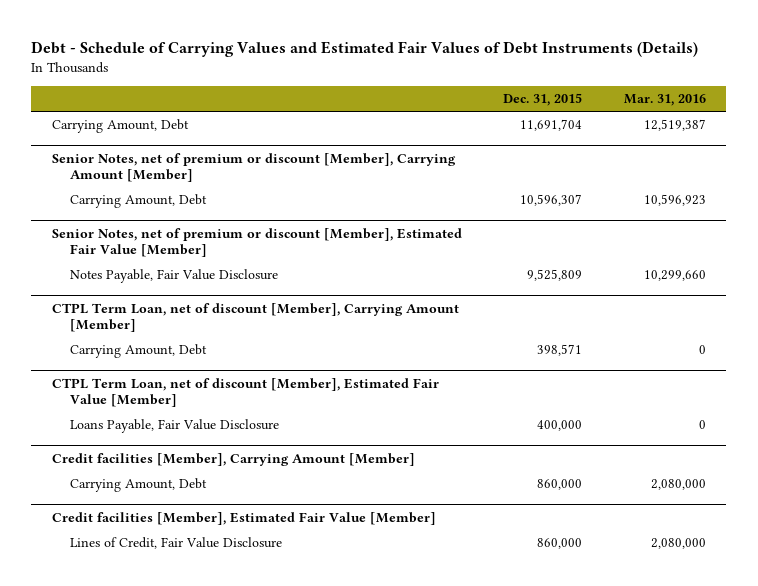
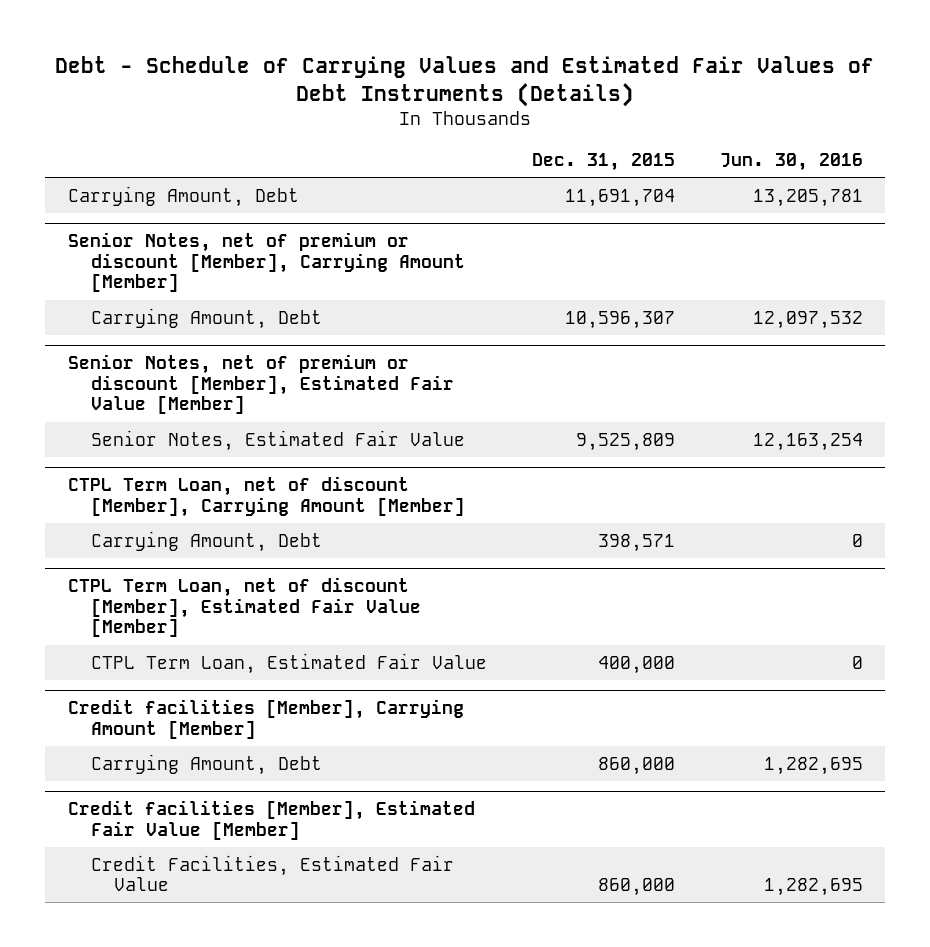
[623,94,706,107] Mar. 31, 2016 -> none
none -> [719,153,863,172] Jun. 30, 2016
[69,269,278,284] Notes Payable, Fair Value Disclosure -> [90,429,465,451] Senior Notes, Estimated Fair Value
[69,419,279,434] Loans Payable, Fair Value Disclosure -> [90,652,487,674] CTPL Term Loan, Estimated Fair Value
[69,537,282,550] Lines of Credit, Fair Value Disclosure -> [90,854,454,892] Credit Facilities, Estimated Fair Value

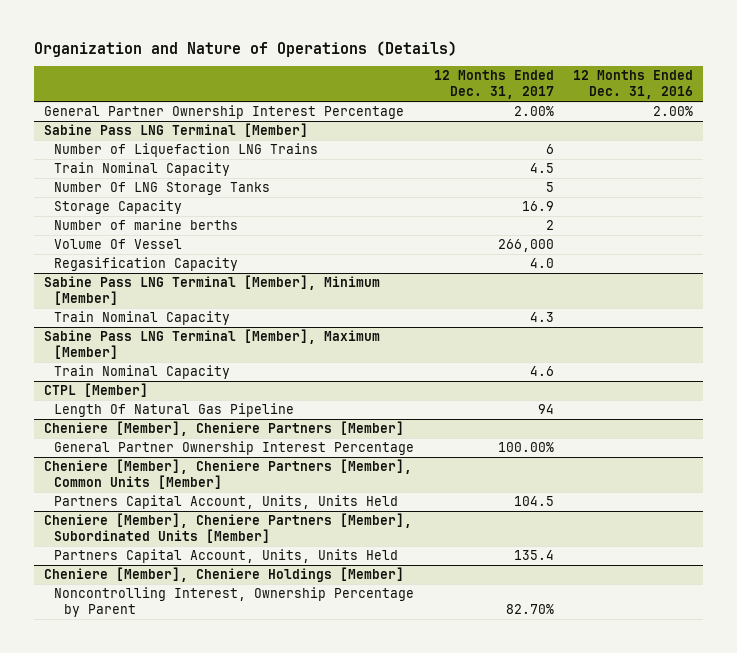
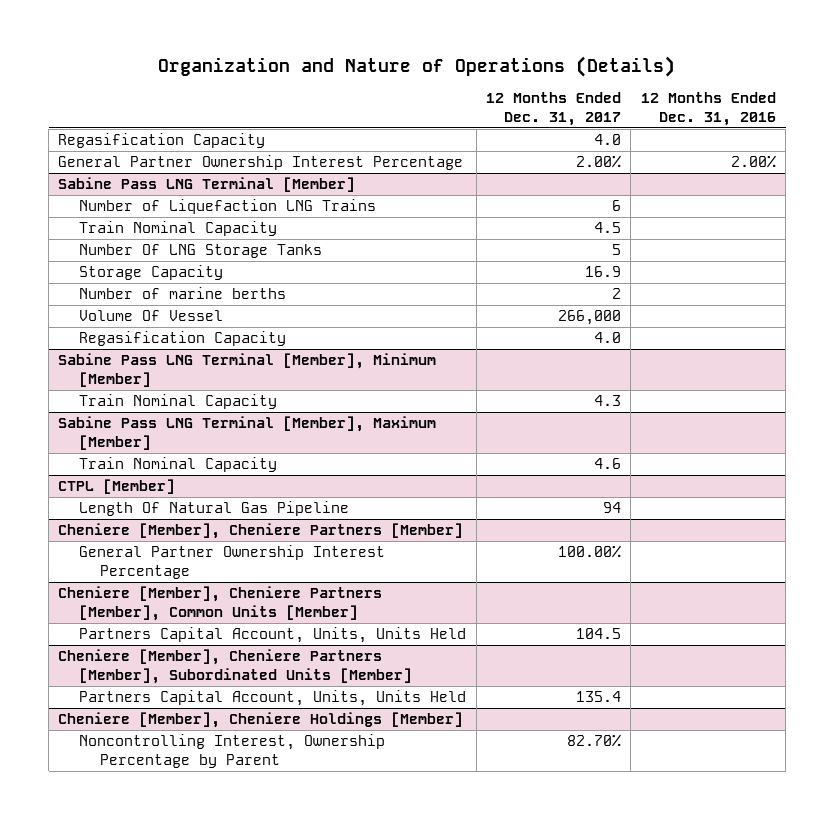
none -> [58,133,266,149] Regasification Capacity

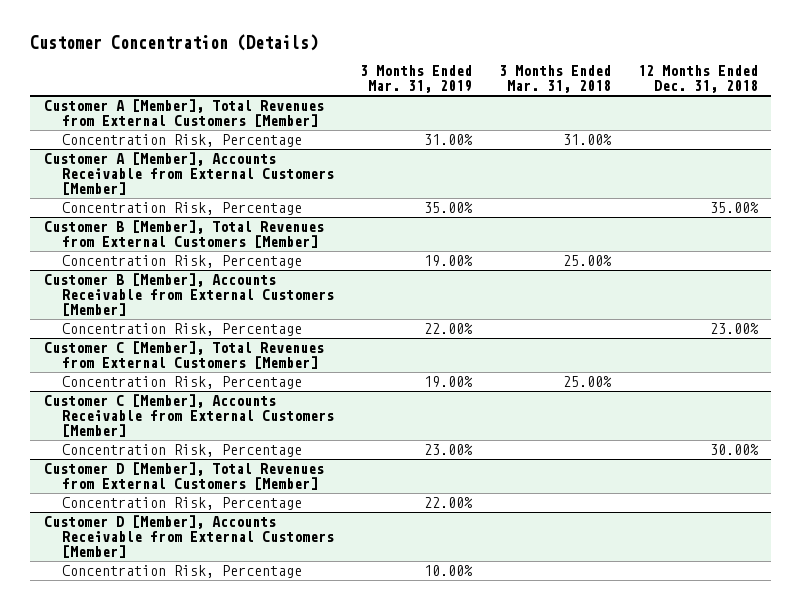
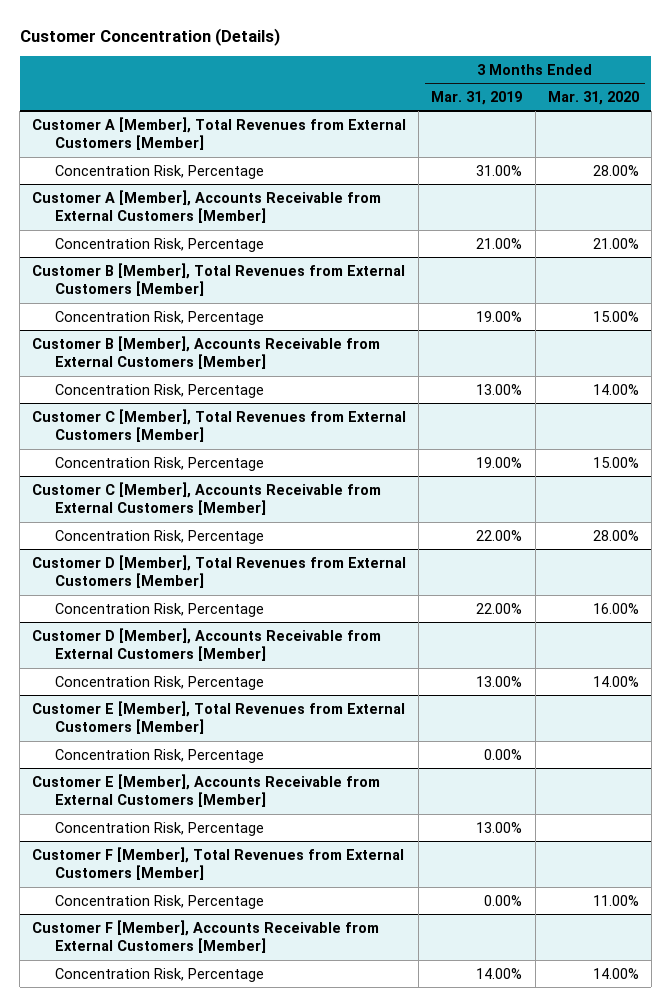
[499,65,612,93] 3 Months Ended Mar. 31, 2018 -> none
[637,65,758,93] 12 Months Ended Dec. 31, 2018 -> none
none -> [547,90,639,105] Mar. 31, 2020
[424,202,474,214] 35.00% -> [476,237,523,249] 21.00%
[424,323,474,335] 22.00% -> [476,383,523,395] 13.00%
[424,444,474,456] 23.00% -> [476,529,523,541] 22.00%
[424,565,474,577] 10.00% -> [476,675,523,687] 13.00%
none -> [32,700,406,735] Customer E [Member], Total Revenues from External Customers [Member]
none -> [55,748,265,763] Concentration Risk, Percentage
none -> [32,773,381,808] Customer E [Member], Accounts Receivable from External Customers [Member]
none -> [55,821,265,836] Concentration Risk, Percentage
none -> [32,846,405,881] Customer F [Member], Total Revenues from External Customers [Member]
none -> [55,894,265,909] Concentration Risk, Percentage
none -> [32,919,380,954] Customer F [Member], Accounts Receivable from External Customers [Member]
none -> [55,967,265,982] Concentration Risk, Percentage

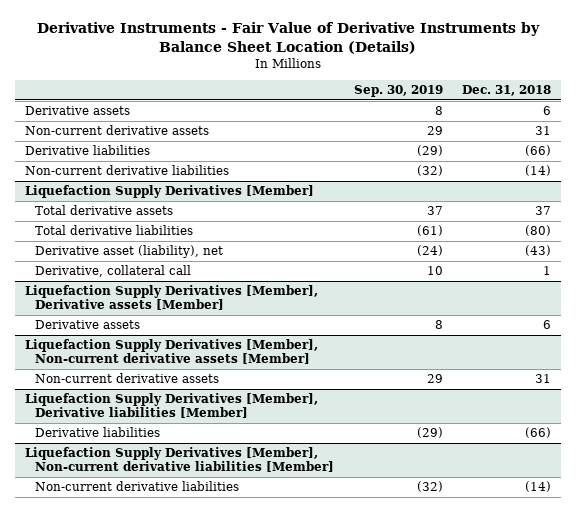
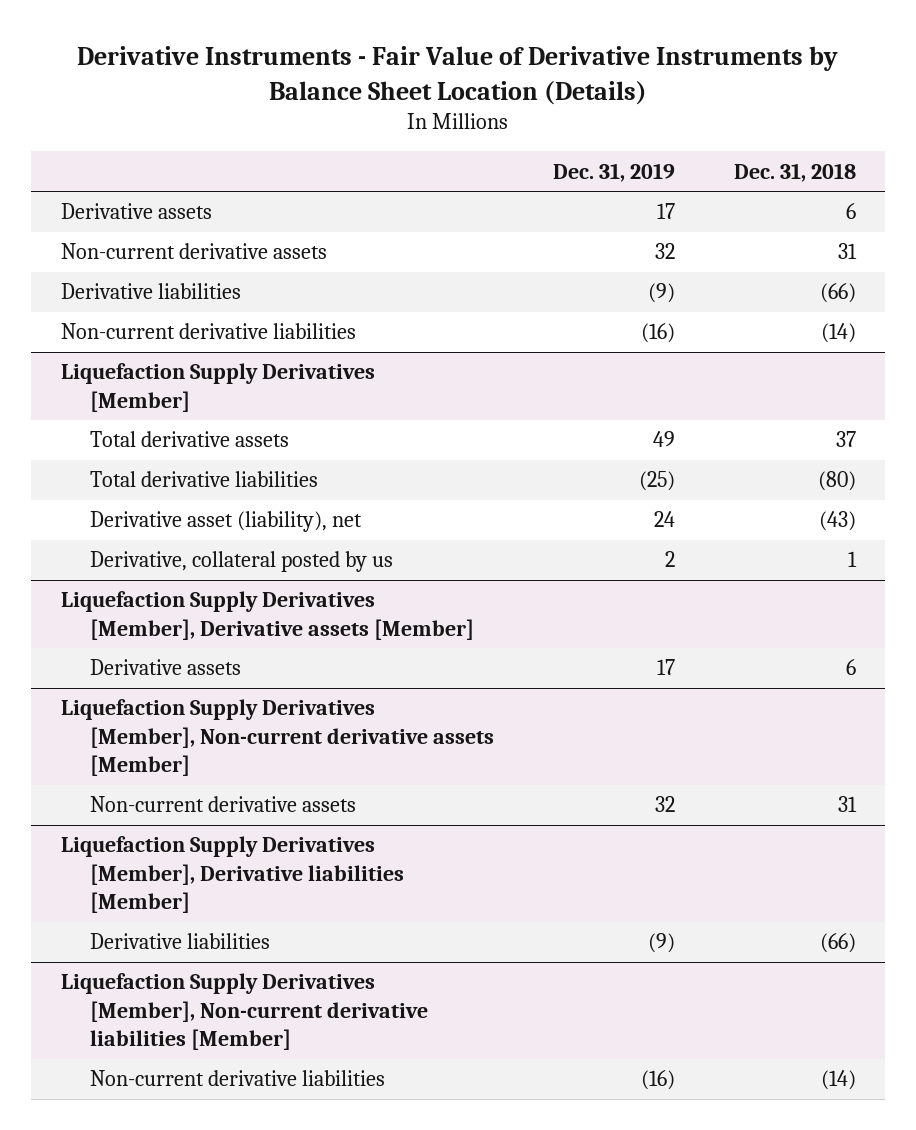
[353,85,443,98] Sep. 30, 2019 -> none
none -> [552,162,675,182] Dec. 31, 2019
[34,265,191,278] Derivative, collateral call -> [90,551,394,573] Derivative, collateral posted by us

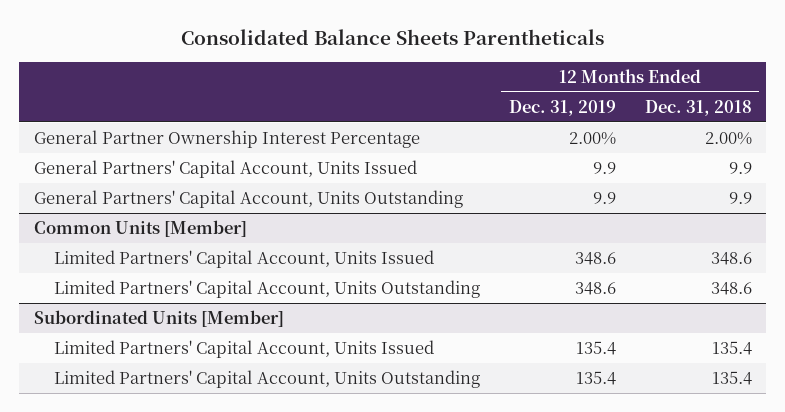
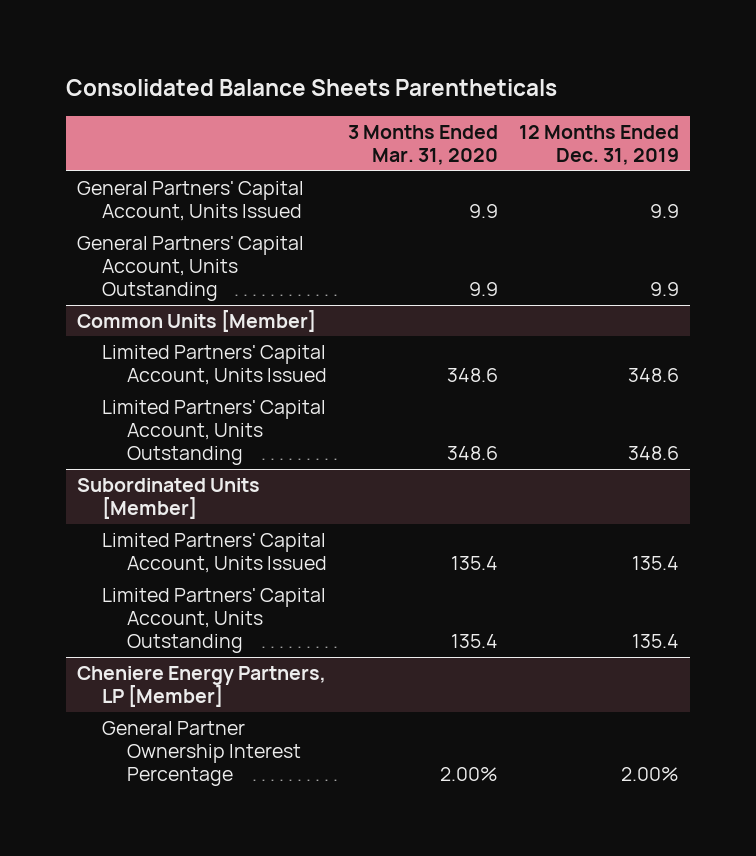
[644,99,752,116] Dec. 31, 2018 -> none
none -> [348,124,499,166] 3 Months Ended Mar. 31, 2020
[33,130,420,149] General Partner Ownership Interest Percentage -> none
none -> [76,665,326,707] Cheniere Energy Partners, LP [Member]
none -> [101,720,301,787] General Partner Ownership Interest Percentage

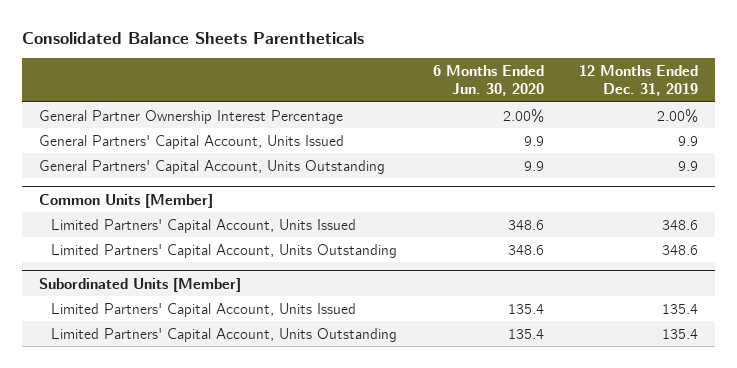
[348,124,499,166] 3 Months Ended Mar. 31, 2020 -> none
none -> [432,65,544,96] 6 Months Ended Jun. 30, 2020
none -> [39,109,344,124] General Partner Ownership Interest Percentage
[76,665,326,707] Cheniere Energy Partners, LP [Member] -> none
[101,720,301,787] General Partner Ownership Interest Percentage -> none

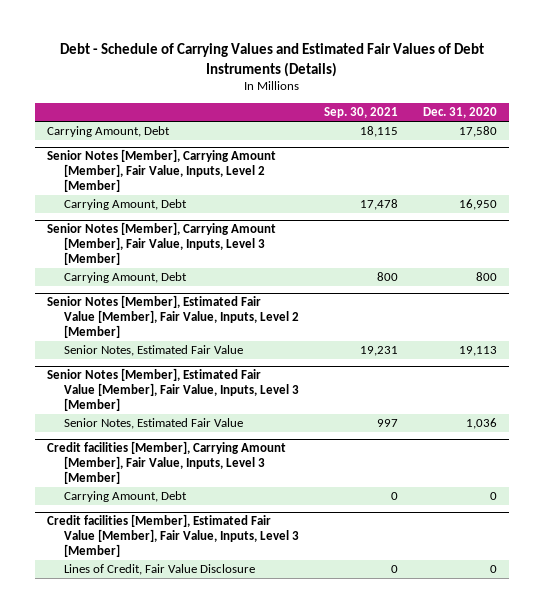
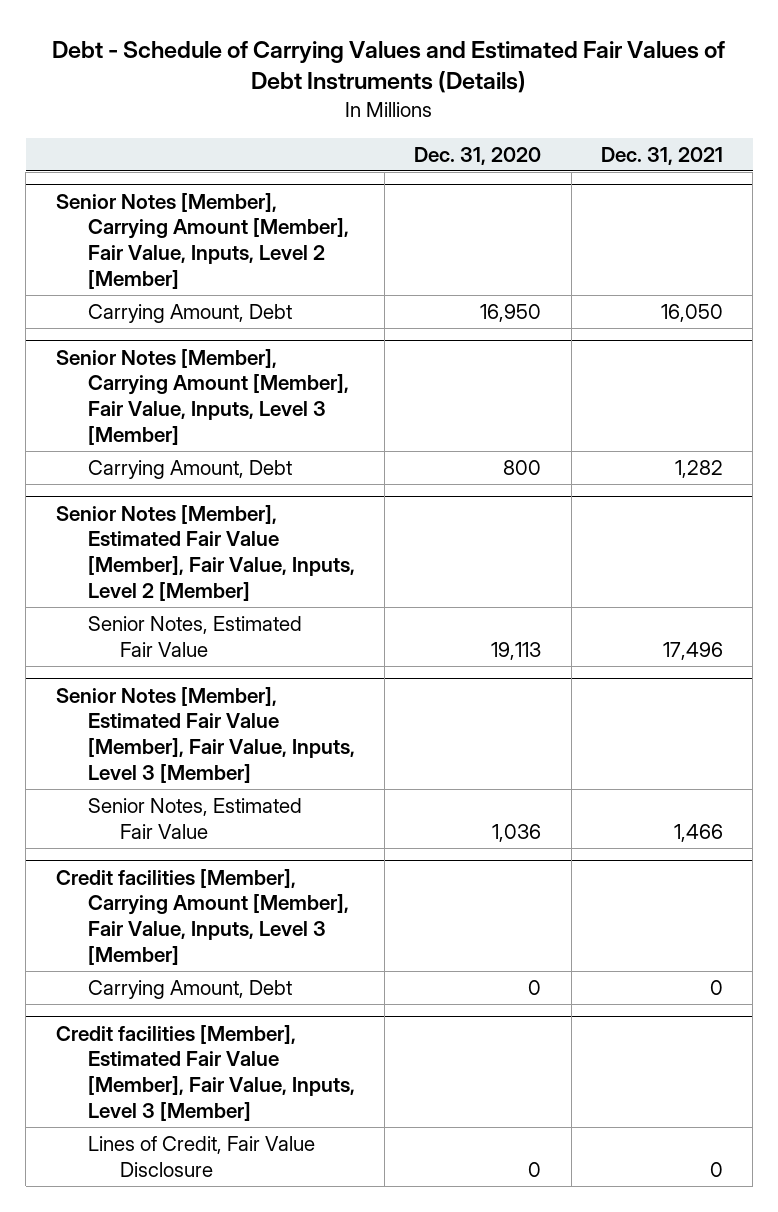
[323,106,398,118] Sep. 30, 2021 -> none
none -> [600,146,723,165] Dec. 31, 2021
[47,126,171,138] Carrying Amount, Debt -> none

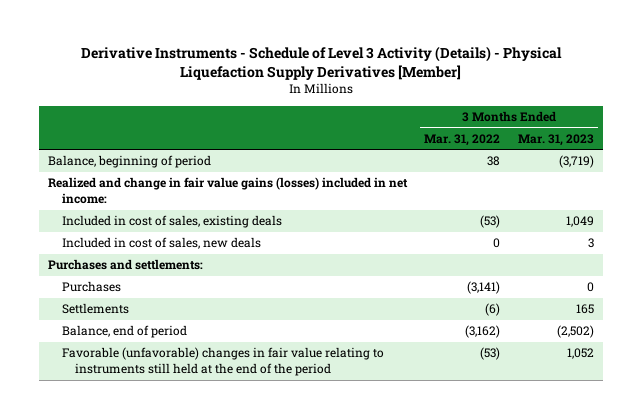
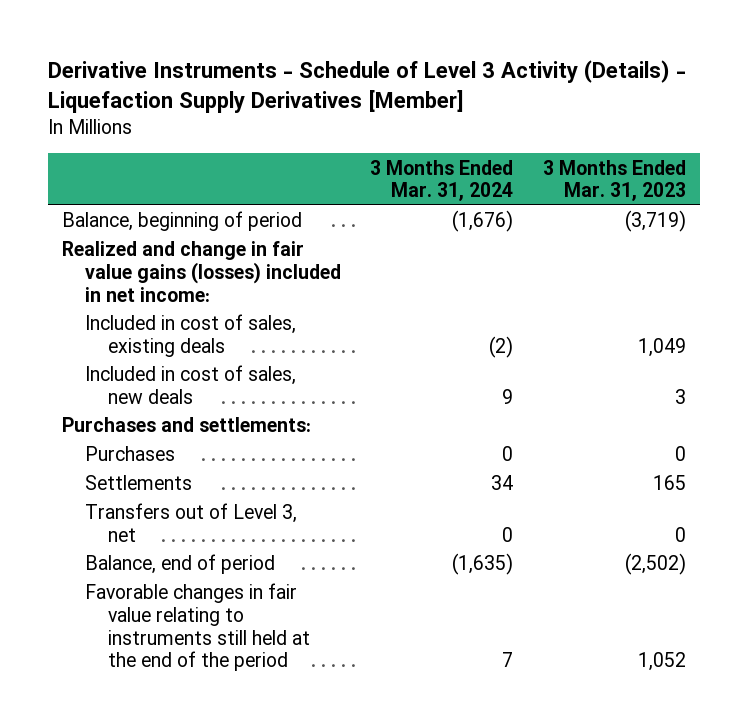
[80,46,562,80] Derivative Instruments - Schedule of Level 3 Activity (Details) - Physical Liquefaction Supply Derivatives [Member] -> [47,59,686,113] Derivative Instruments - Schedule of Level 3 Activity (Details) - Liquefaction Supply Derivatives [Member]
[424,133,501,146] Mar. 31, 2022 -> none
none -> [370,159,514,202] 3 Months Ended Mar. 31, 2024
none -> [84,503,297,542] Transfers out of Level 3, net
[61,347,384,377] Favorable (unfavorable) changes in fair value relating to instruments still held at the end of the period -> [84,583,310,672] Favorable changes in fair value relating to instruments still held at the end of the period

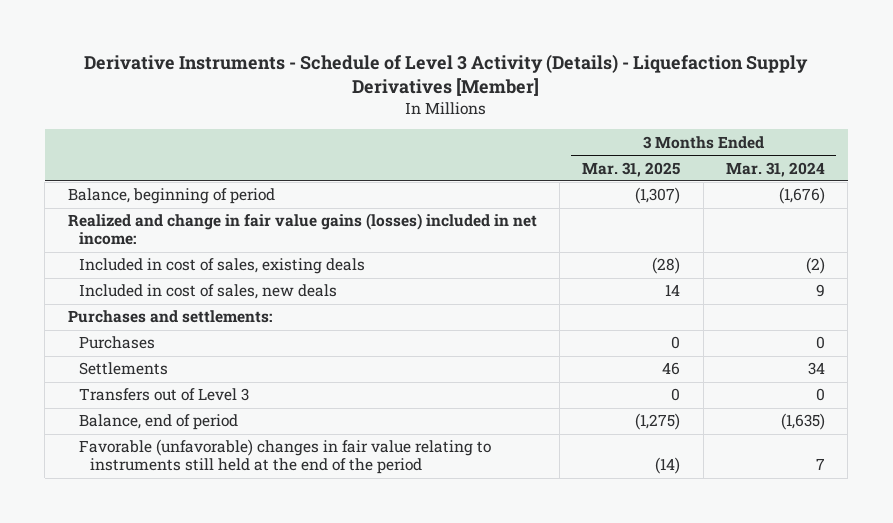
[542,159,686,202] 3 Months Ended Mar. 31, 2023 -> none
none -> [582,161,681,177] Mar. 31, 2025
[84,503,297,542] Transfers out of Level 3, net -> [78,388,249,402] Transfers out of Level 3
[84,583,310,672] Favorable changes in fair value relating to instruments still held at the end of the period -> [78,439,491,475] Favorable (unfavorable) changes in fair value relating to instruments still held at the end of the period

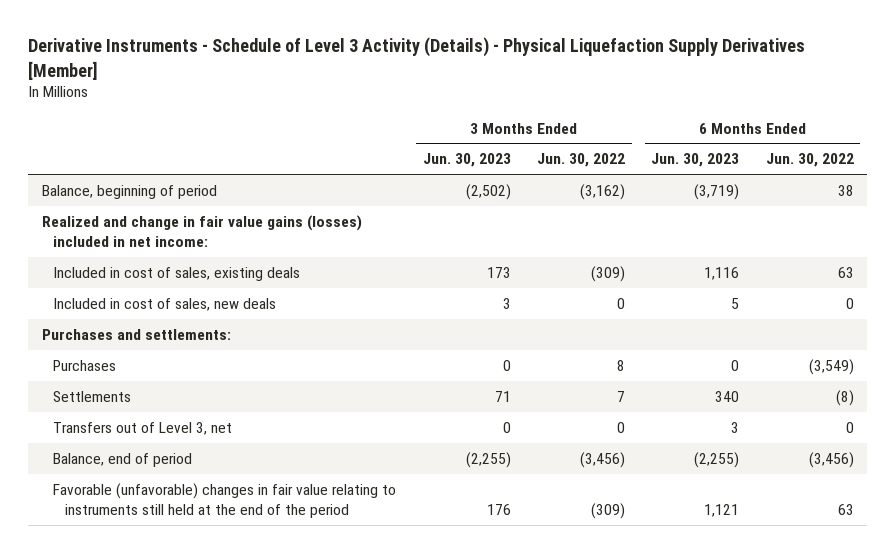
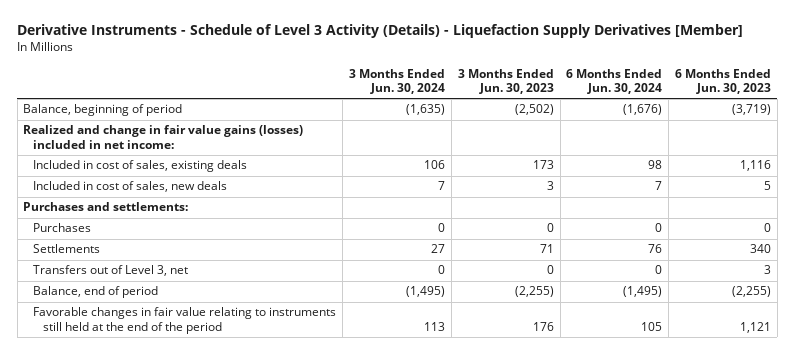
[28,37,806,80] Derivative Instruments - Schedule of Level 3 Activity (Details) - Physical Liquefaction Supply Derivatives [Member] -> [17,24,744,39] Derivative Instruments - Schedule of Level 3 Activity (Details) - Liquefaction Supply Derivatives [Member]
[537,153,626,168] Jun. 30, 2022 -> none
[765,153,854,168] Jun. 30, 2022 -> none
none -> [348,68,445,95] 3 Months Ended Jun. 30, 2024
none -> [566,68,663,95] 6 Months Ended Jun. 30, 2024
[53,482,397,518] Favorable (unfavorable) changes in fair value relating to instruments still held at the end of the period -> [33,307,337,335] Favorable changes in fair value relating to instruments still held at the end of the period

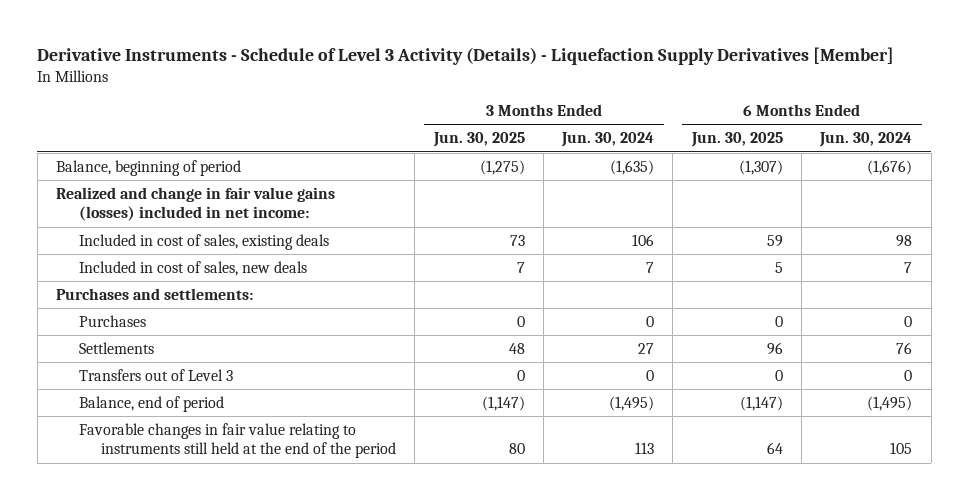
[457,68,554,95] 3 Months Ended Jun. 30, 2023 -> none
[675,68,772,95] 6 Months Ended Jun. 30, 2023 -> none
none -> [432,132,525,148] Jun. 30, 2025
none -> [690,132,783,148] Jun. 30, 2025
[33,265,189,277] Transfers out of Level 3, net -> [78,368,233,381] Transfers out of Level 3

